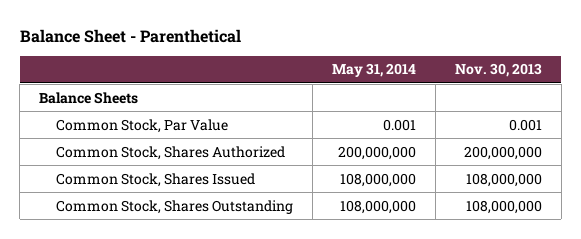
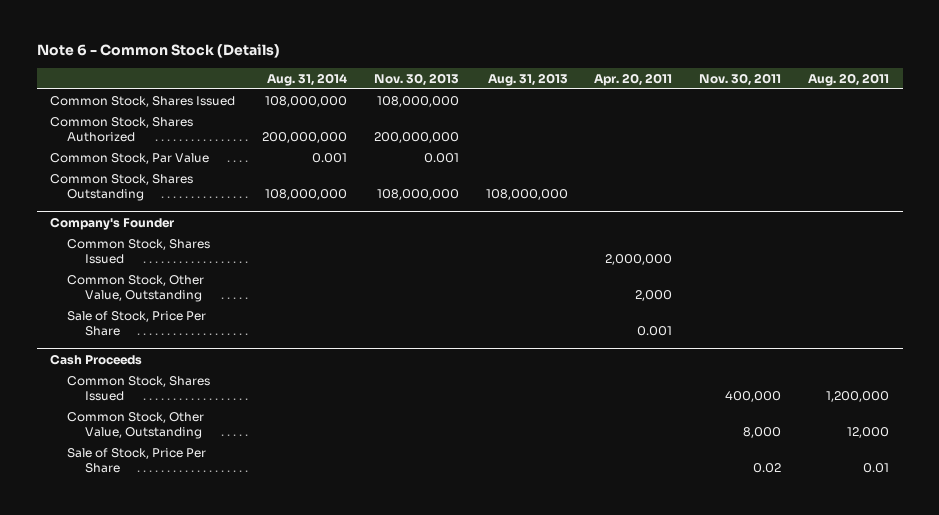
[19,28,241,43] Balance Sheet - Parenthetical -> [36,44,280,59] Note 6 - Common Stock (Details)
[332,63,417,78] May 31, 2014 -> none
none -> [266,72,347,86] Aug. 31, 2014
none -> [487,72,568,86] Aug. 31, 2013
none -> [594,72,673,86] Apr. 20, 2011
none -> [699,72,782,86] Nov. 30, 2011
none -> [808,72,890,86] Aug. 20, 2011
[39,91,139,104] Balance Sheets -> none
[56,145,286,160] Common Stock, Shares Authorized -> [50,117,194,142] Common Stock, Shares Authorized
[56,118,229,133] Common Stock, Par Value -> [50,153,210,165] Common Stock, Par Value
none -> [50,216,175,230] Company's Founder
none -> [67,239,211,264] Common Stock, Shares Issued
none -> [67,275,205,302] Common Stock, Other Value, Outstanding
none -> [67,311,207,336] Sale of Stock, Price Per Share
none -> [50,353,143,365] Cash Proceeds
none -> [67,376,211,401] Common Stock, Shares Issued
none -> [67,412,205,439] Common Stock, Other Value, Outstanding
none -> [67,448,207,473] Sale of Stock, Price Per Share

